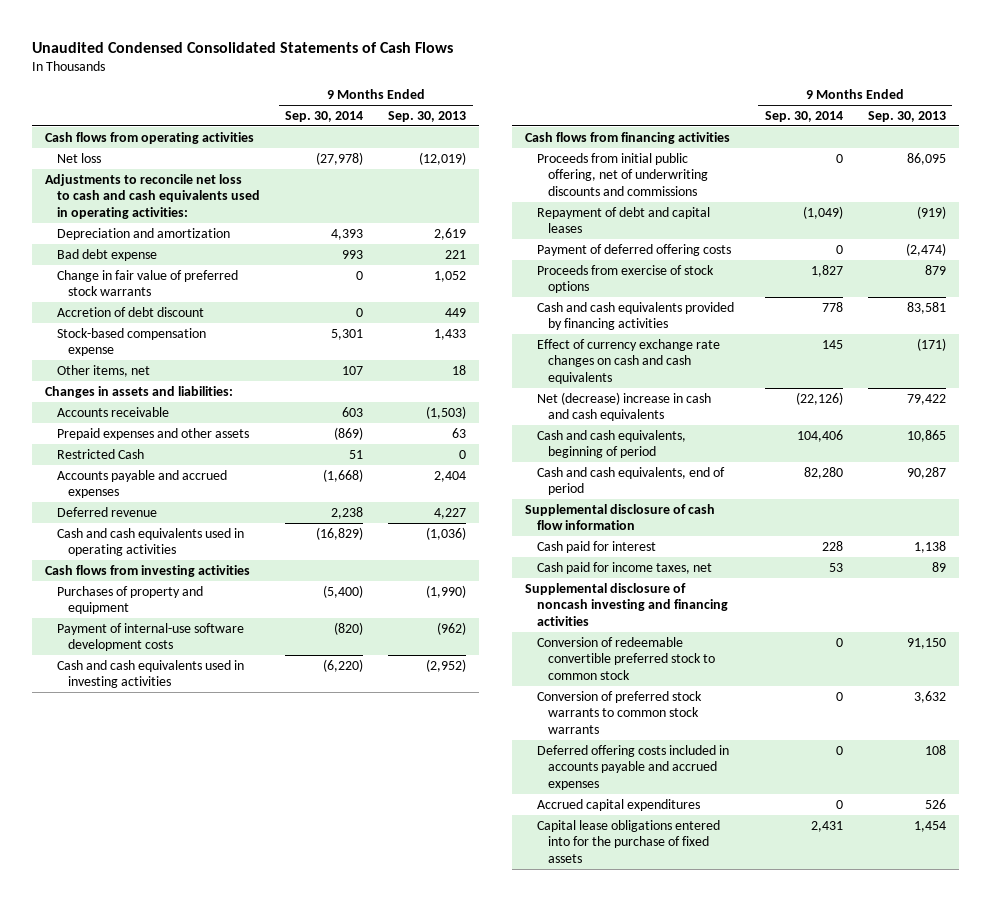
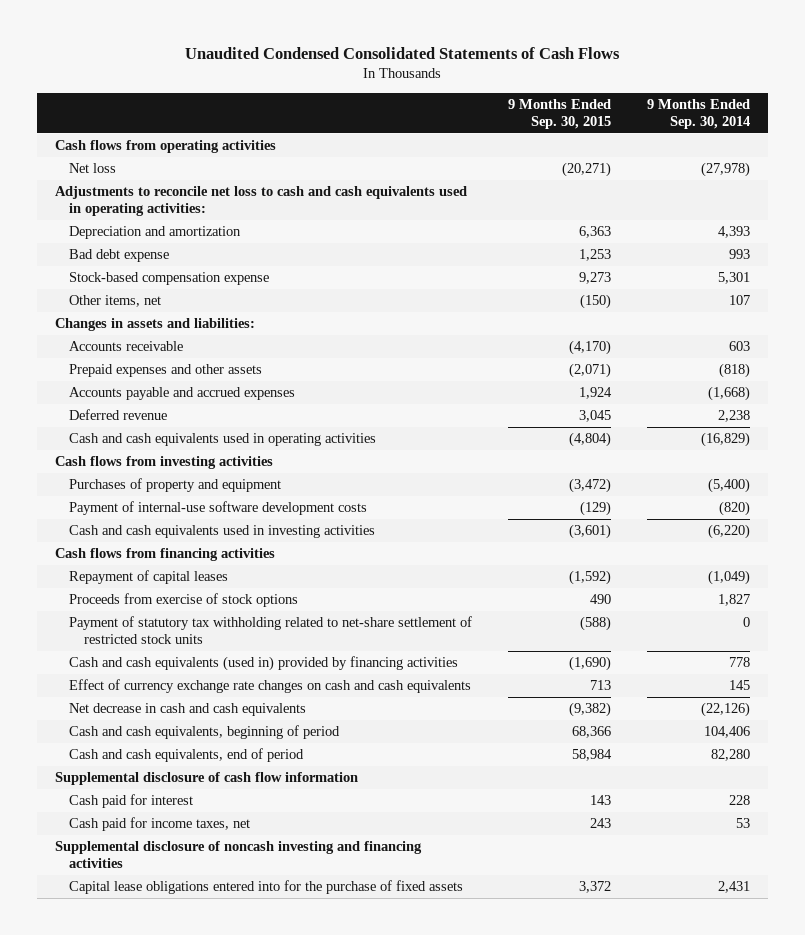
[388,110,467,122] Sep. 30, 2013 -> none
none -> [508,98,612,130] 9 Months Ended Sep. 30, 2015
[56,269,238,297] Change in fair value of preferred stock warrants -> none
[56,306,204,317] Accretion of debt discount -> none
[56,448,144,459] Restricted Cash -> none
[333,426,363,440] (869) -> [719,363,751,379] (818)
[536,152,709,196] Proceeds from initial public offering, net of underwriting discounts and commissions -> none
[536,243,731,256] Payment of deferred offering costs -> none
[536,206,710,234] Repayment of debt and capital leases -> [69,570,229,585] Repayment of capital leases
none -> [69,616,473,645] Payment of statutory tax withholding related to net-share settlement of restricted stock units
[536,301,734,331] Cash and cash equivalents provided by financing activities -> [69,656,459,672] Cash and cash equivalents (used in) provided by financing activities
[536,391,711,422] Net (decrease) increase in cash and cash equivalents -> [69,703,307,717] Net decrease in cash and cash equivalents
[536,636,716,680] Conversion of redeemable convertible preferred stock to common stock -> none
[536,690,702,734] Conversion of preferred stock warrants to common stock warrants -> none
[536,744,729,790] Deferred offering costs included in accounts payable and accrued expenses -> none
[536,798,700,811] Accrued capital expenditures -> none

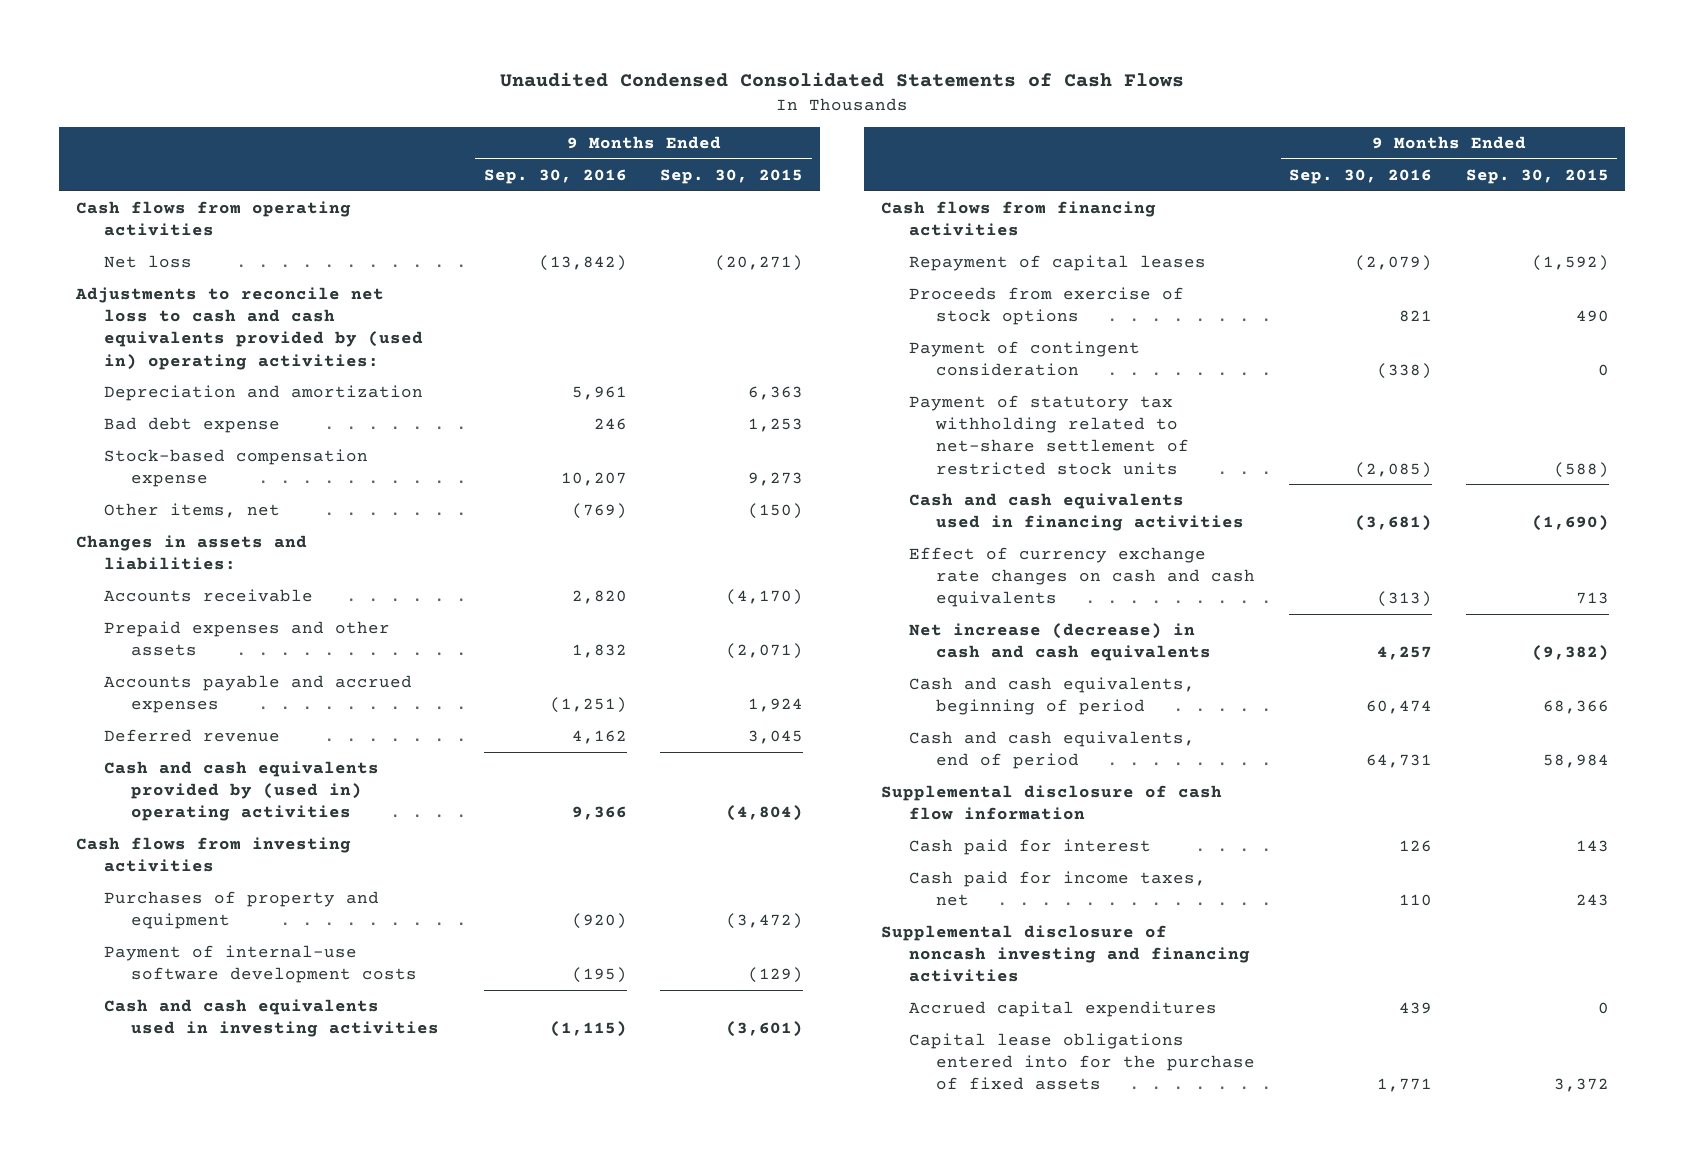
[647,98,751,130] 9 Months Ended Sep. 30, 2014 -> none
none -> [483,168,627,184] Sep. 30, 2016
[54,186,467,217] Adjustments to reconcile net loss to cash and cash equivalents used in operating activities: -> [74,286,423,370] Adjustments to reconcile net loss to cash and cash equivalents provided by (used in) operating activities:
[69,433,377,447] Cash and cash equivalents used in operating activities -> [103,760,379,822] Cash and cash equivalents provided by (used in) operating activities
none -> [908,340,1140,377] Payment of contingent consideration
[69,656,459,672] Cash and cash equivalents (used in) provided by financing activities -> [908,492,1245,532] Cash and cash equivalents used in financing activities
[69,703,307,717] Net decrease in cash and cash equivalents -> [908,622,1212,662] Net increase (decrease) in cash and cash equivalents
none -> [908,1000,1217,1017] Accrued capital expenditures

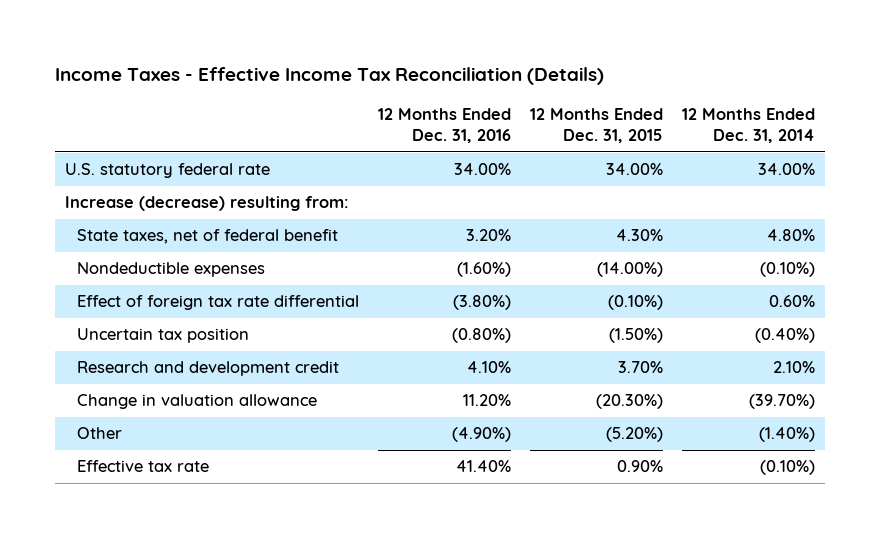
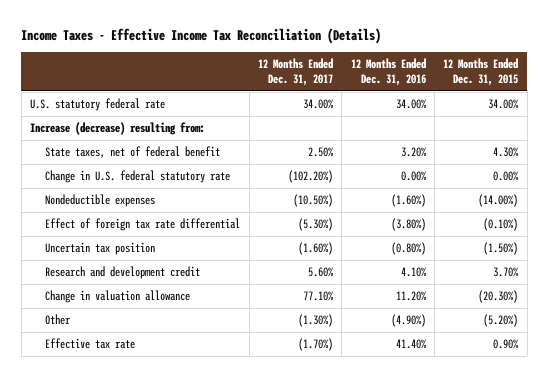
[682,107,816,144] 12 Months Ended Dec. 31, 2014 -> none
none -> [258,58,334,86] 12 Months Ended Dec. 31, 2017
none -> [45,170,231,184] Change in U.S. federal statutory rate

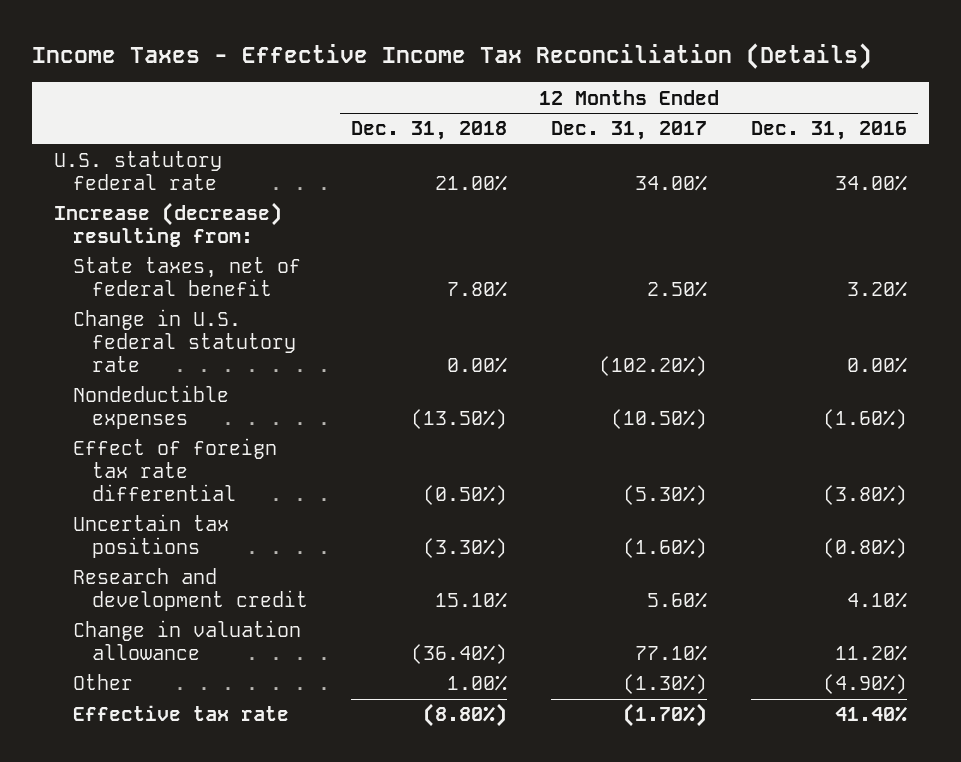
[443,58,519,86] 12 Months Ended Dec. 31, 2015 -> none
none -> [351,121,508,141] Dec. 31, 2018
[45,242,156,256] Uncertain tax position -> [72,514,229,558] Uncertain tax positions

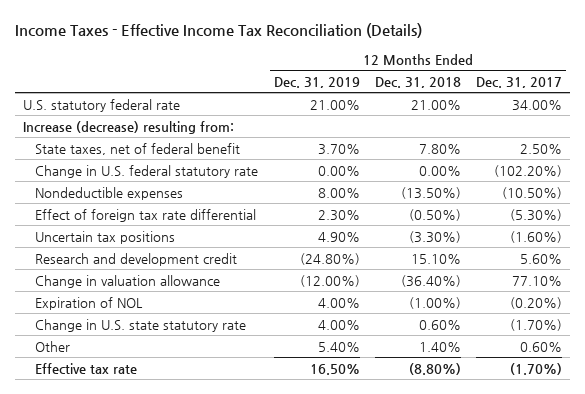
[751,121,908,141] Dec. 31, 2016 -> none
none -> [273,76,360,88] Dec. 31, 2019
none -> [35,296,144,310] Expiration of NOL
none -> [35,318,247,332] Change in U.S. state statutory rate
[447,675,508,692] 1.00% -> [419,341,462,352] 1.40%
[623,674,708,695] (1.30%) -> [520,341,563,352] 0.60%

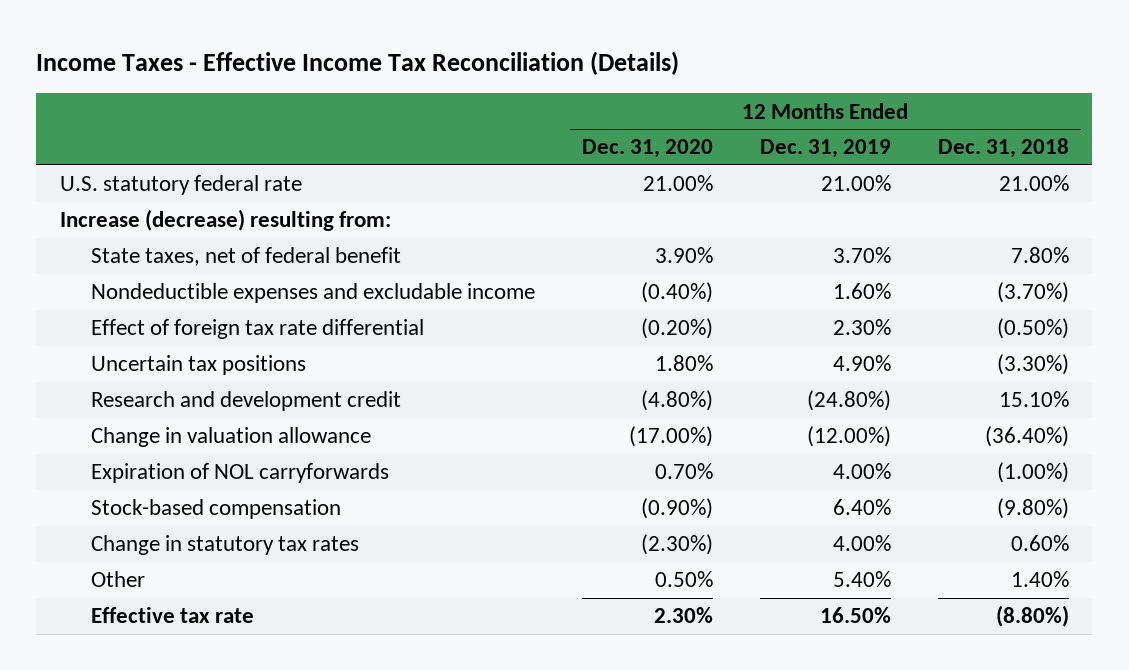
[476,76,563,88] Dec. 31, 2017 -> none
none -> [582,139,714,159] Dec. 31, 2020
[35,164,259,178] Change in U.S. federal statutory rate -> none
[35,186,184,200] Nondeductible expenses -> [91,283,536,304] Nondeductible expenses and excludable income
[317,187,360,198] 8.00% -> [832,283,891,300] 1.60%
[401,186,462,199] (13.50%) -> [996,282,1069,304] (3.70%)
[35,296,144,310] Expiration of NOL -> [91,463,390,484] Expiration of NOL carryforwards
none -> [91,499,342,520] Stock-based compensation
[35,318,247,332] Change in U.S. state statutory rate -> [91,535,360,556] Change in statutory tax rates

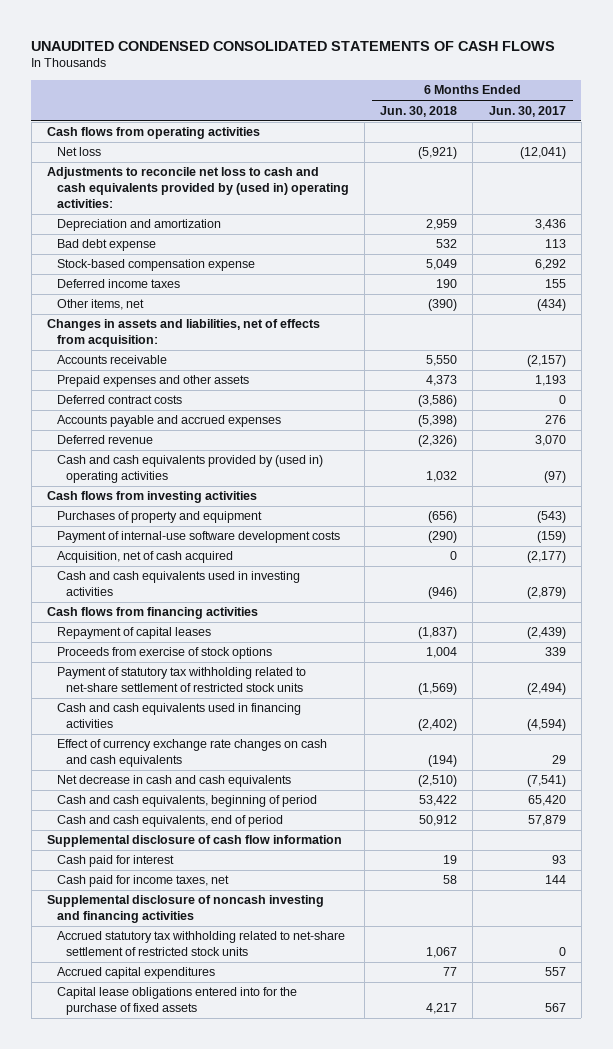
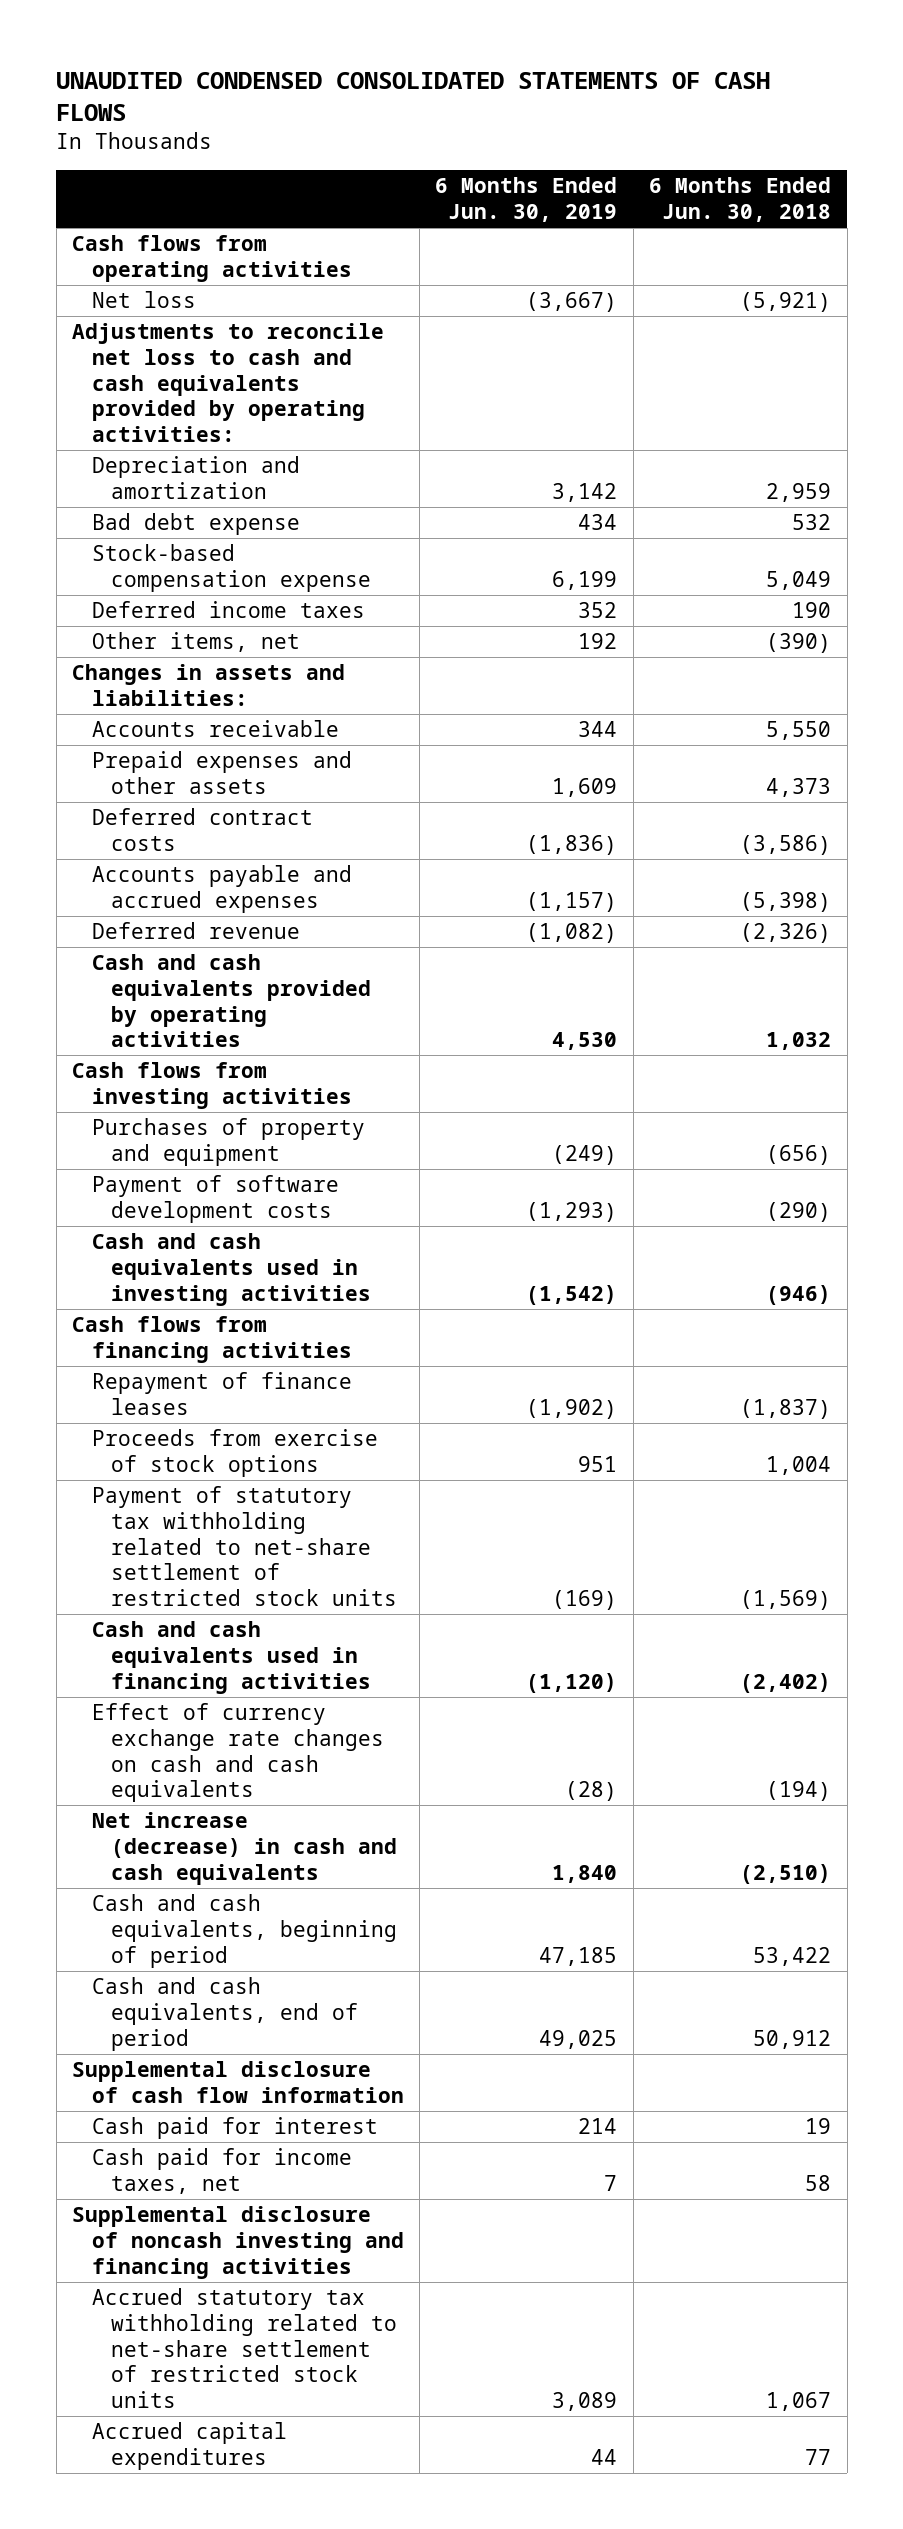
[488,105,566,117] Jun. 30, 2017 -> none
none -> [435,177,618,222] 6 Months Ended Jun. 30, 2019
[47,167,349,209] Adjustments to reconcile net loss to cash and cash equivalents provided by (used in) operating activities: -> [72,323,385,443] Adjustments to reconcile net loss to cash and cash equivalents provided by operating activities:
[47,319,321,348] Changes in assets and liabilities, net of effects from acquisition: -> [72,664,346,706] Changes in assets and liabilities:
[56,455,323,484] Cash and cash equivalents provided by (used in) operating activities -> [91,954,372,1048] Cash and cash equivalents provided by operating activities
[56,551,233,564] Acquisition, net of cash acquired -> none
[56,531,340,544] Payment of internal-use software development costs -> [91,1175,339,1223] Payment of software development costs
[56,627,211,640] Repayment of capital leases -> [91,1372,352,1415] Repayment of finance leases
[56,775,291,788] Net decrease in cash and cash equivalents -> [91,1812,398,1885] Net increase (decrease) in cash and cash equivalents
[56,987,297,1016] Capital lease obligations entered into for the purchase of fixed assets -> none

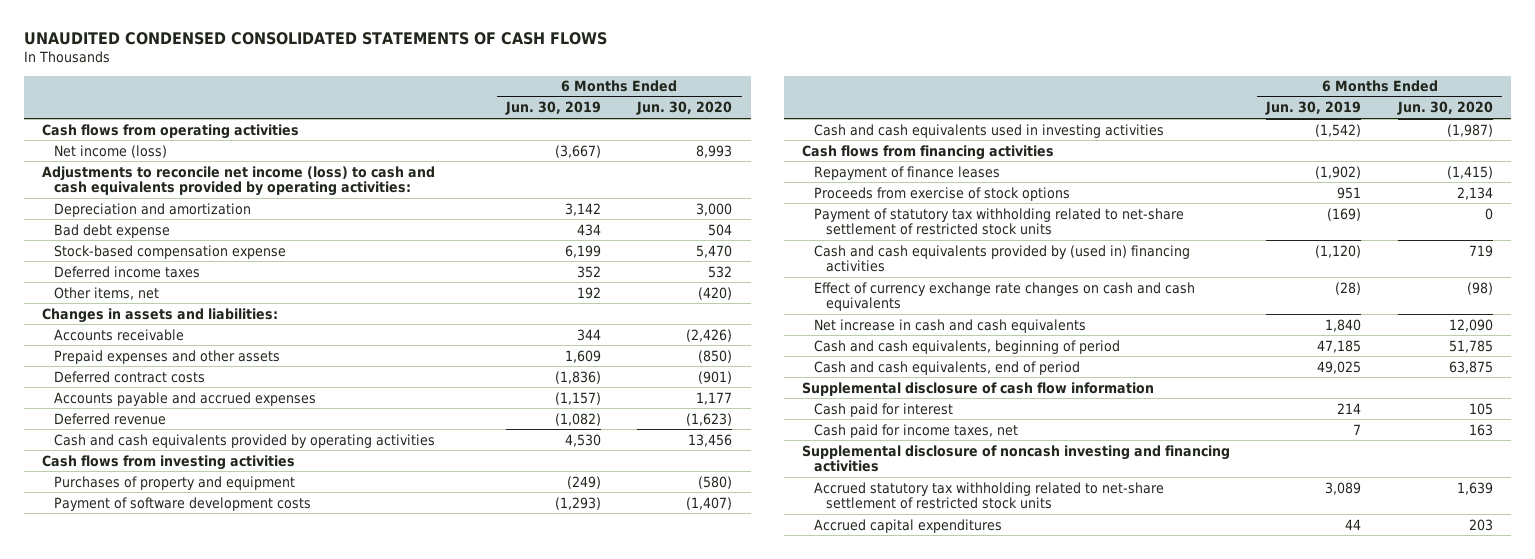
[649,177,832,222] 6 Months Ended Jun. 30, 2018 -> none
none -> [636,101,733,116] Jun. 30, 2020
[91,291,196,309] Net loss -> [53,144,167,158] Net income (loss)
[72,323,385,443] Adjustments to reconcile net loss to cash and cash equivalents provided by operating activities: -> [41,165,435,196] Adjustments to reconcile net income (loss) to cash and cash equivalents provided by operating activities:
[91,1621,372,1694] Cash and cash equivalents used in financing activities -> [813,244,1190,272] Cash and cash equivalents provided by (used in) financing activities
[91,1812,398,1885] Net increase (decrease) in cash and cash equivalents -> [813,318,1086,333] Net increase in cash and cash equivalents

